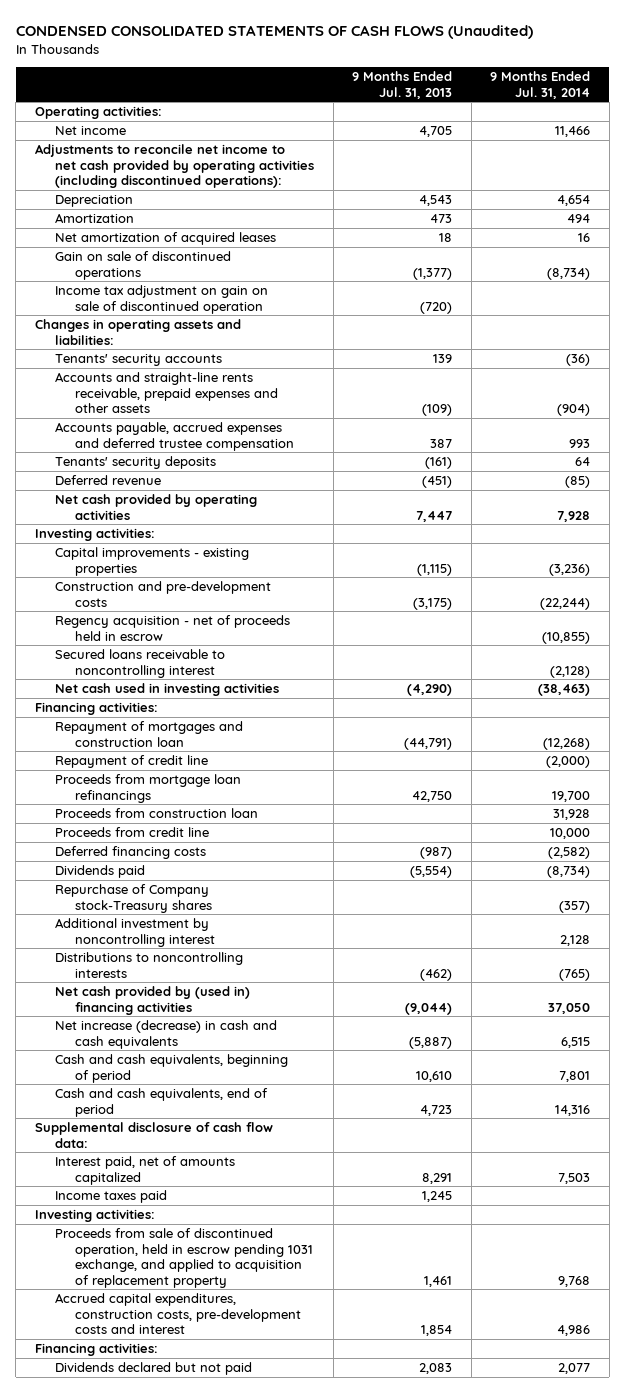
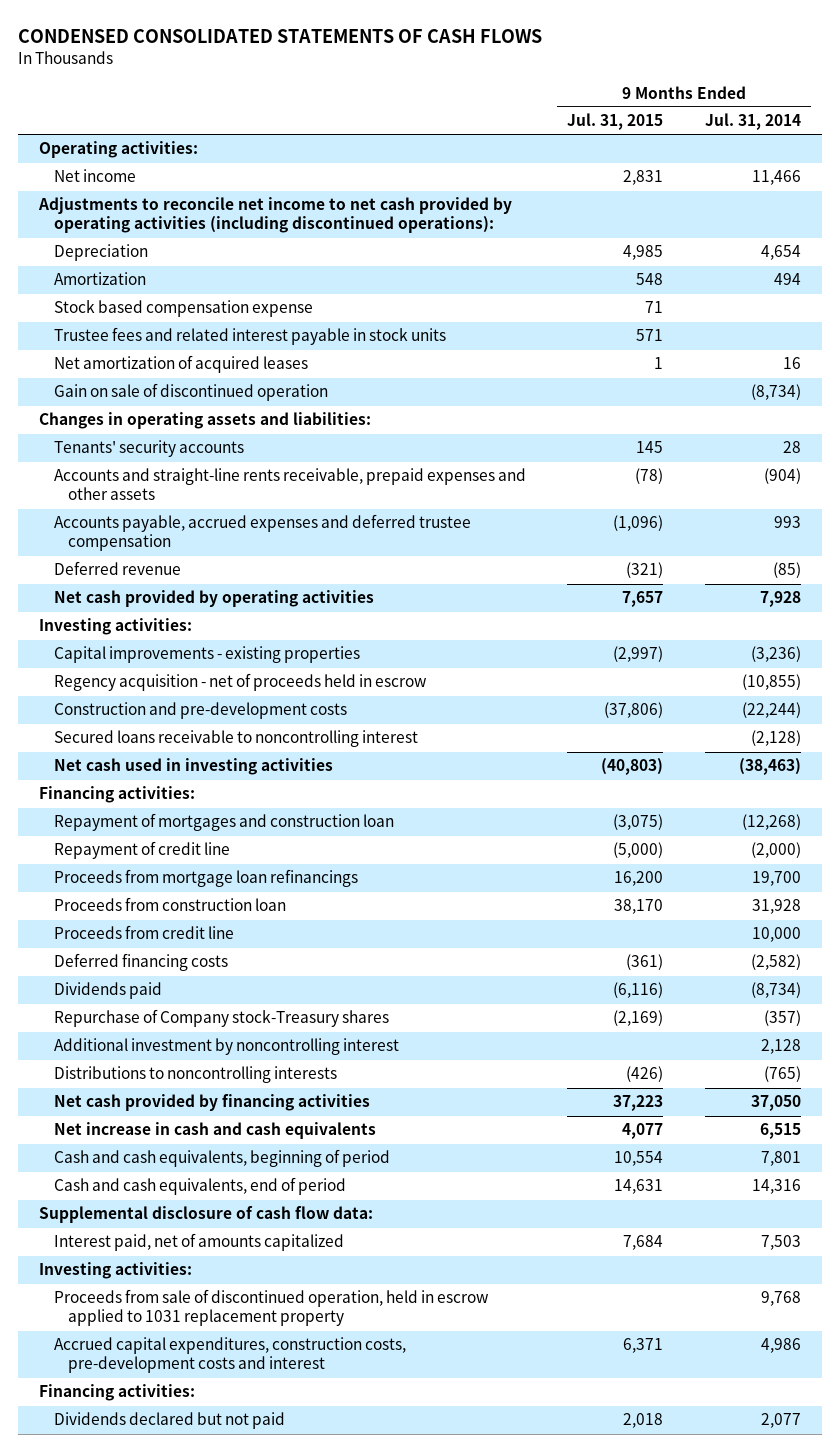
[15,25,533,40] CONDENSED CONSOLIDATED STATEMENTS OF CASH FLOWS (Unaudited) -> [18,28,543,43] CONDENSED CONSOLIDATED STATEMENTS OF CASH FLOWS
[352,71,453,99] 9 Months Ended Jul. 31, 2013 -> none
none -> [567,113,664,131] Jul. 31, 2015
none -> [53,300,313,318] Stock based compensation expense
none -> [53,327,446,346] Trustee fees and related interest payable in stock units
[55,285,269,314] Income tax adjustment on gain on sale of discontinued operation -> none
[55,251,232,280] Gain on sale of discontinued operations -> [53,383,328,402] Gain on sale of discontinued operation
[566,354,591,367] (36) -> [783,441,802,454] 28
[55,456,217,470] Tenants' security deposits -> none
[55,581,272,607] Construction and pre-development costs -> [53,702,347,720] Construction and pre-development costs
[55,986,251,1015] Net cash provided by (used in) financing activities -> [53,1094,370,1112] Net cash provided by financing activities
[55,1020,278,1049] Net increase (decrease) in cash and cash equivalents -> [53,1122,376,1140] Net increase in cash and cash equivalents
[55,1190,168,1204] Income taxes paid -> none
[55,1228,314,1288] Proceeds from sale of discontinued operation, held in escrow pending 1031 exchange, and applied to acquisition of replacement property -> [53,1289,489,1327] Proceeds from sale of discontinued operation, held in escrow applied to 1031 replacement property

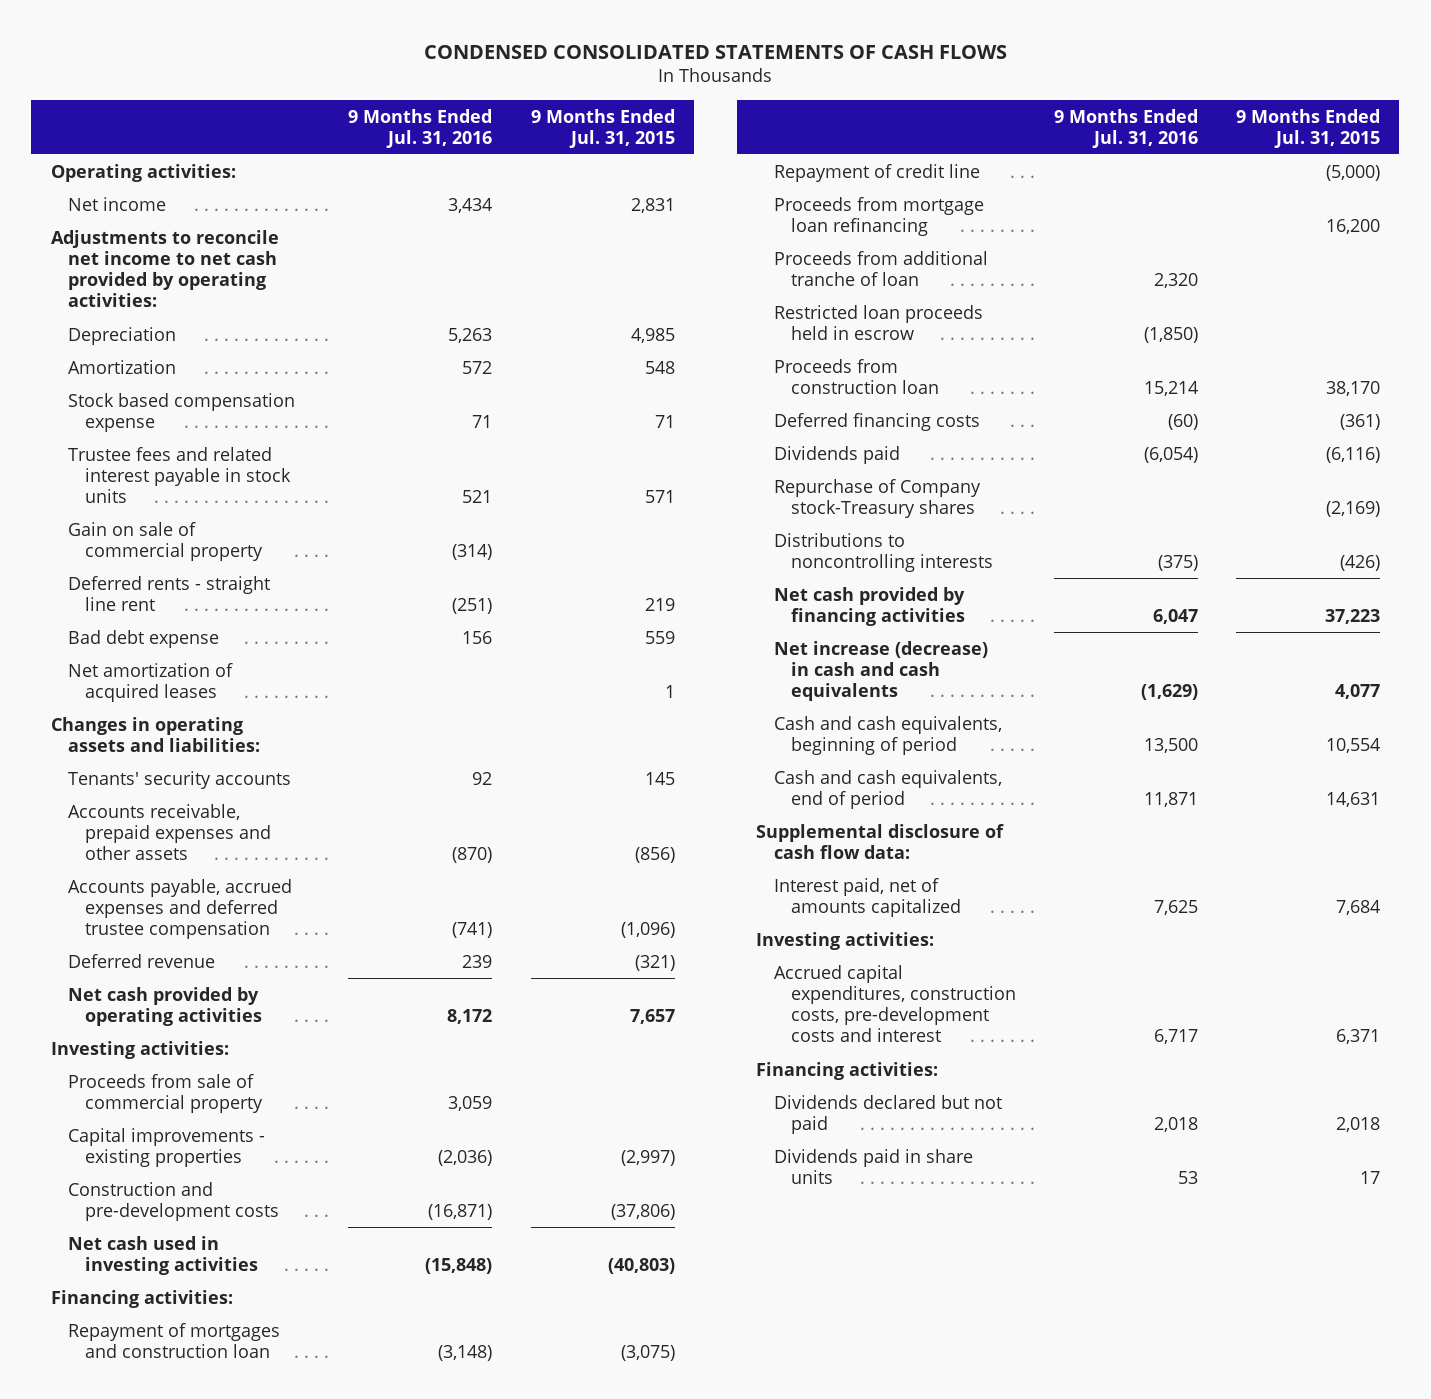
[705,113,802,131] Jul. 31, 2014 -> none
none -> [348,108,493,148] 9 Months Ended Jul. 31, 2016
[38,197,513,234] Adjustments to reconcile net income to net cash provided by operating activities (including discontinued operations): -> [50,229,279,308] Adjustments to reconcile net income to net cash provided by operating activities:
none -> [67,521,264,561] Gain on sale of commercial property
none -> [67,575,270,611] Deferred rents - straight line rent
none -> [67,629,219,648] Bad debt expense
[53,383,328,402] Gain on sale of discontinued operation -> none
[53,468,526,501] Accounts and straight-line rents receivable, prepaid expenses and other assets -> [67,803,272,861] Accounts receivable, prepaid expenses and other assets
[635,468,664,485] (78) -> [634,847,675,864] (856)
none -> [67,1073,264,1113] Proceeds from sale of commercial property
[53,673,427,692] Regency acquisition - net of proceeds held in escrow -> none
[53,730,418,748] Secured loans receivable to noncontrolling interest -> none
[53,869,358,888] Proceeds from mortgage loan refinancings -> [773,196,984,236] Proceeds from mortgage loan refinancing
none -> [773,250,988,286] Proceeds from additional tranche of loan
none -> [773,304,983,340] Restricted loan proceeds held in escrow
[53,925,234,940] Proceeds from credit line -> none
[53,1038,399,1056] Additional investment by noncontrolling interest -> none
[53,1122,376,1140] Net increase in cash and cash equivalents -> [773,640,988,702] Net increase (decrease) in cash and cash equivalents
[53,1289,489,1327] Proceeds from sale of discontinued operation, held in escrow applied to 1031 replacement property -> none
none -> [773,1148,973,1184] Dividends paid in share units

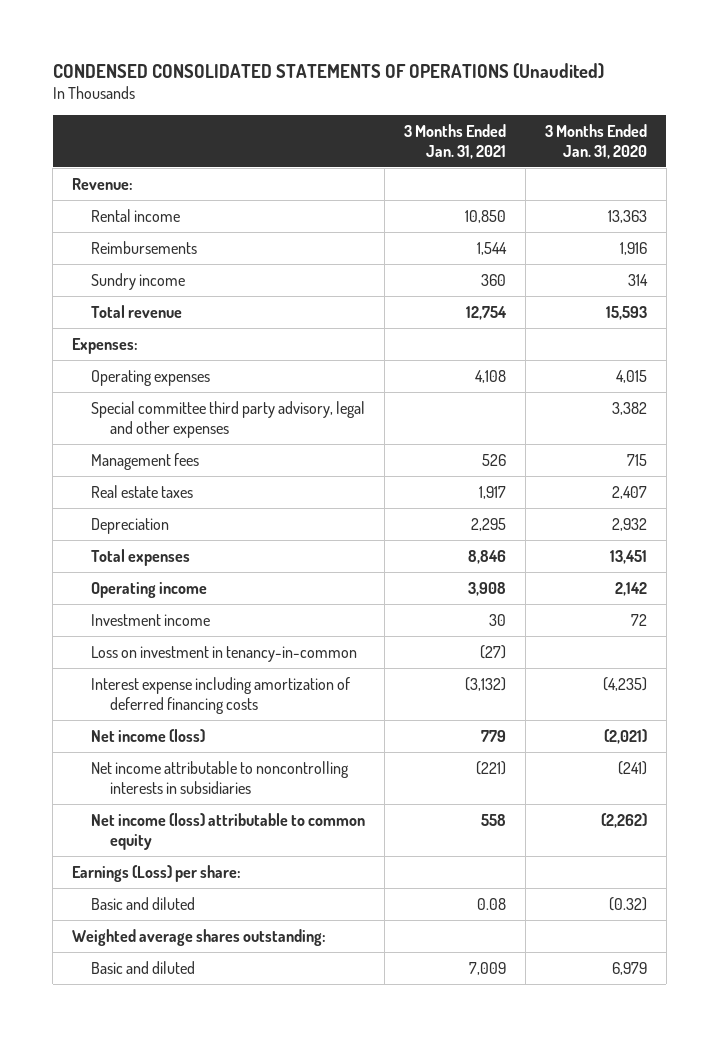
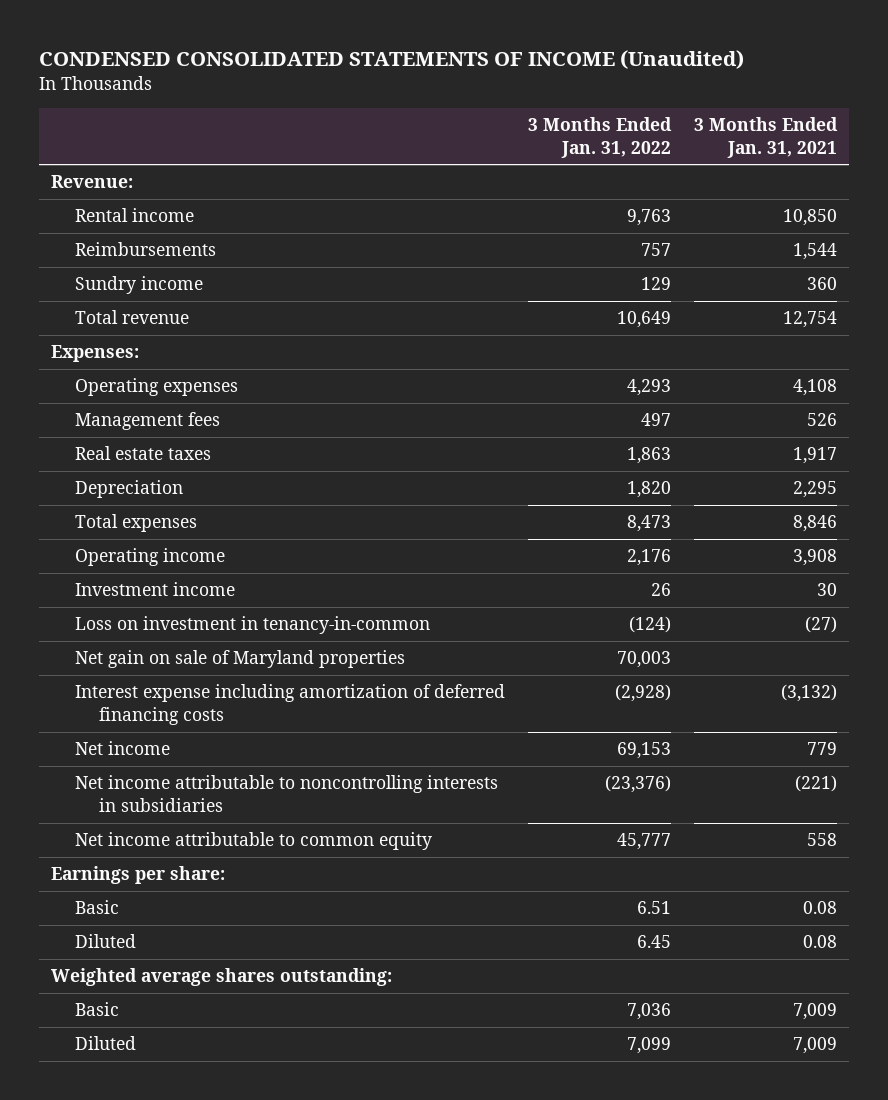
[52,62,604,79] CONDENSED CONSOLIDATED STATEMENTS OF OPERATIONS (Unaudited) -> [38,50,744,70] CONDENSED CONSOLIDATED STATEMENTS OF INCOME (Unaudited)
[544,124,647,160] 3 Months Ended Jan. 31, 2020 -> none
none -> [527,117,672,158] 3 Months Ended Jan. 31, 2022
[91,400,366,438] Special committee third party advisory, legal and other expenses -> none
none -> [74,650,405,669] Net gain on sale of Maryland properties
[91,728,206,742] Net income (loss) -> [74,741,170,756] Net income
[91,896,196,910] Basic and diluted -> none
[91,812,366,850] Net income (loss) attributable to common equity -> [74,832,432,851] Net income attributable to common equity
[72,864,242,882] Earnings (Loss) per share: -> [50,866,225,885] Earnings per share:
none -> [74,900,119,915] Basic
none -> [74,934,136,949] Diluted
[91,960,196,974] Basic and diluted -> none
none -> [74,1002,119,1017] Basic
none -> [74,1036,136,1051] Diluted

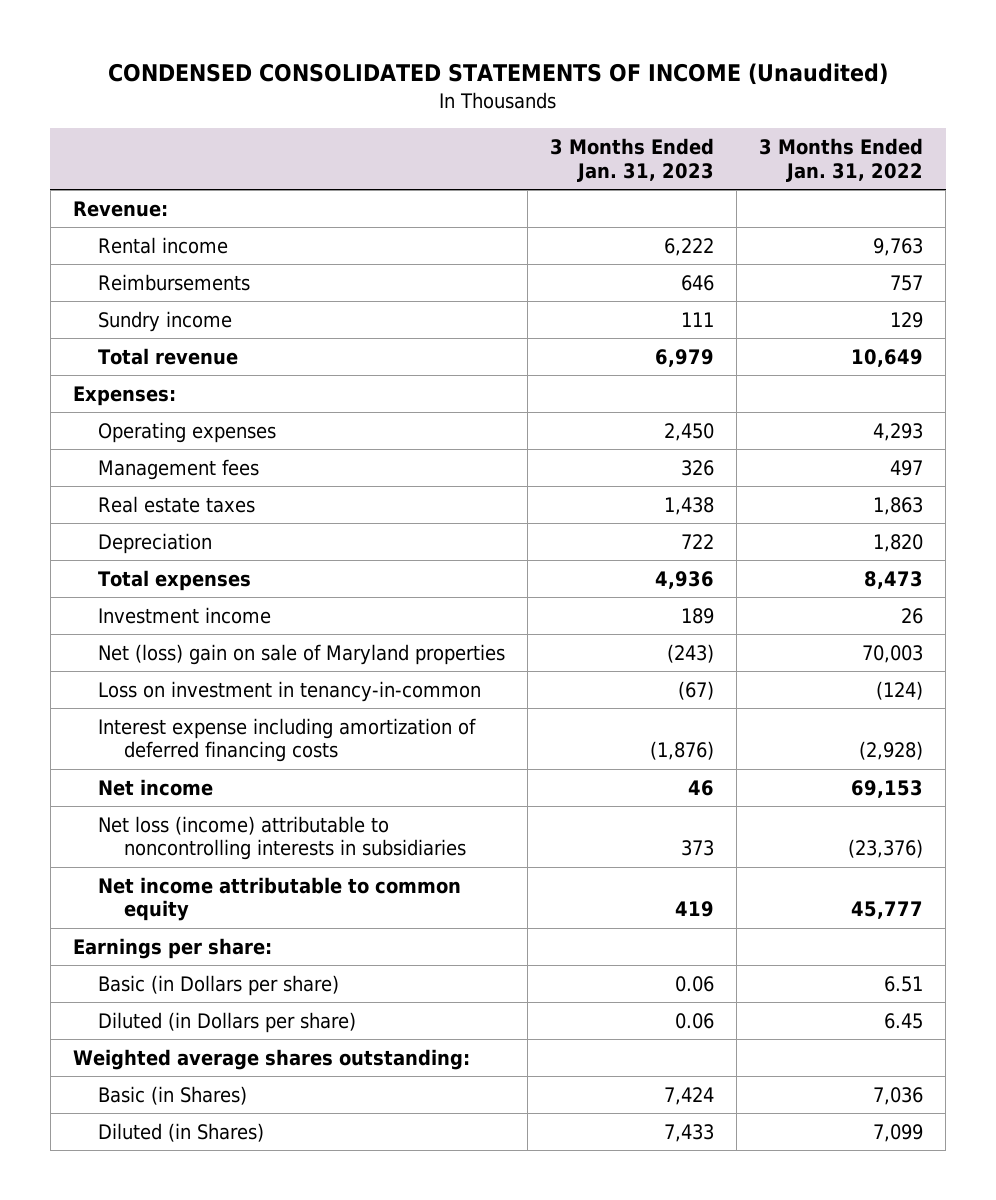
[694,117,839,158] 3 Months Ended Jan. 31, 2021 -> none
none -> [550,138,715,182] 3 Months Ended Jan. 31, 2023
[74,548,225,567] Operating income -> none
none -> [98,643,506,665] Net (loss) gain on sale of Maryland properties
[74,650,405,669] Net gain on sale of Maryland properties -> none
[74,775,498,812] Net income attributable to noncontrolling interests in subsidiaries -> [98,815,466,861] Net loss (income) attributable to noncontrolling interests in subsidiaries
[74,900,119,915] Basic -> [98,974,340,996] Basic (in Dollars per share)
[74,934,136,949] Diluted -> [98,1011,357,1033] Diluted (in Dollars per share)
[74,1002,119,1017] Basic -> [98,1085,248,1105] Basic (in Shares)
[74,1036,136,1051] Diluted -> [98,1122,265,1142] Diluted (in Shares)

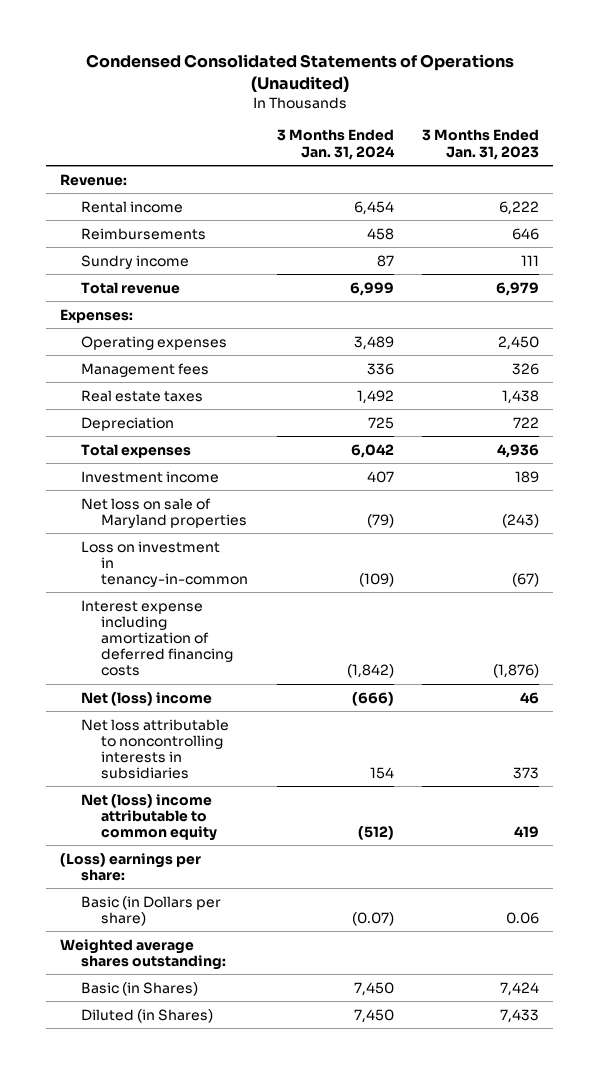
[108,63,889,86] CONDENSED CONSOLIDATED STATEMENTS OF INCOME (Unaudited) -> [85,54,514,93] Condensed Consolidated Statements of Operations (Unaudited)
[759,138,924,182] 3 Months Ended Jan. 31, 2022 -> none
none -> [276,129,395,160] 3 Months Ended Jan. 31, 2024
[98,643,506,665] Net (loss) gain on sale of Maryland properties -> [80,497,248,528] Net loss on sale of Maryland properties
[98,778,214,796] Net income -> [80,691,212,706] Net (loss) income
[98,815,466,861] Net loss (income) attributable to noncontrolling interests in subsidiaries -> [80,718,229,780] Net loss attributable to noncontrolling interests in subsidiaries
[98,876,462,922] Net income attributable to common equity -> [80,793,218,841] Net (loss) income attributable to common equity
[72,937,272,959] Earnings per share: -> [59,852,201,881] (Loss) earnings per share:
[98,1011,357,1033] Diluted (in Dollars per share) -> none

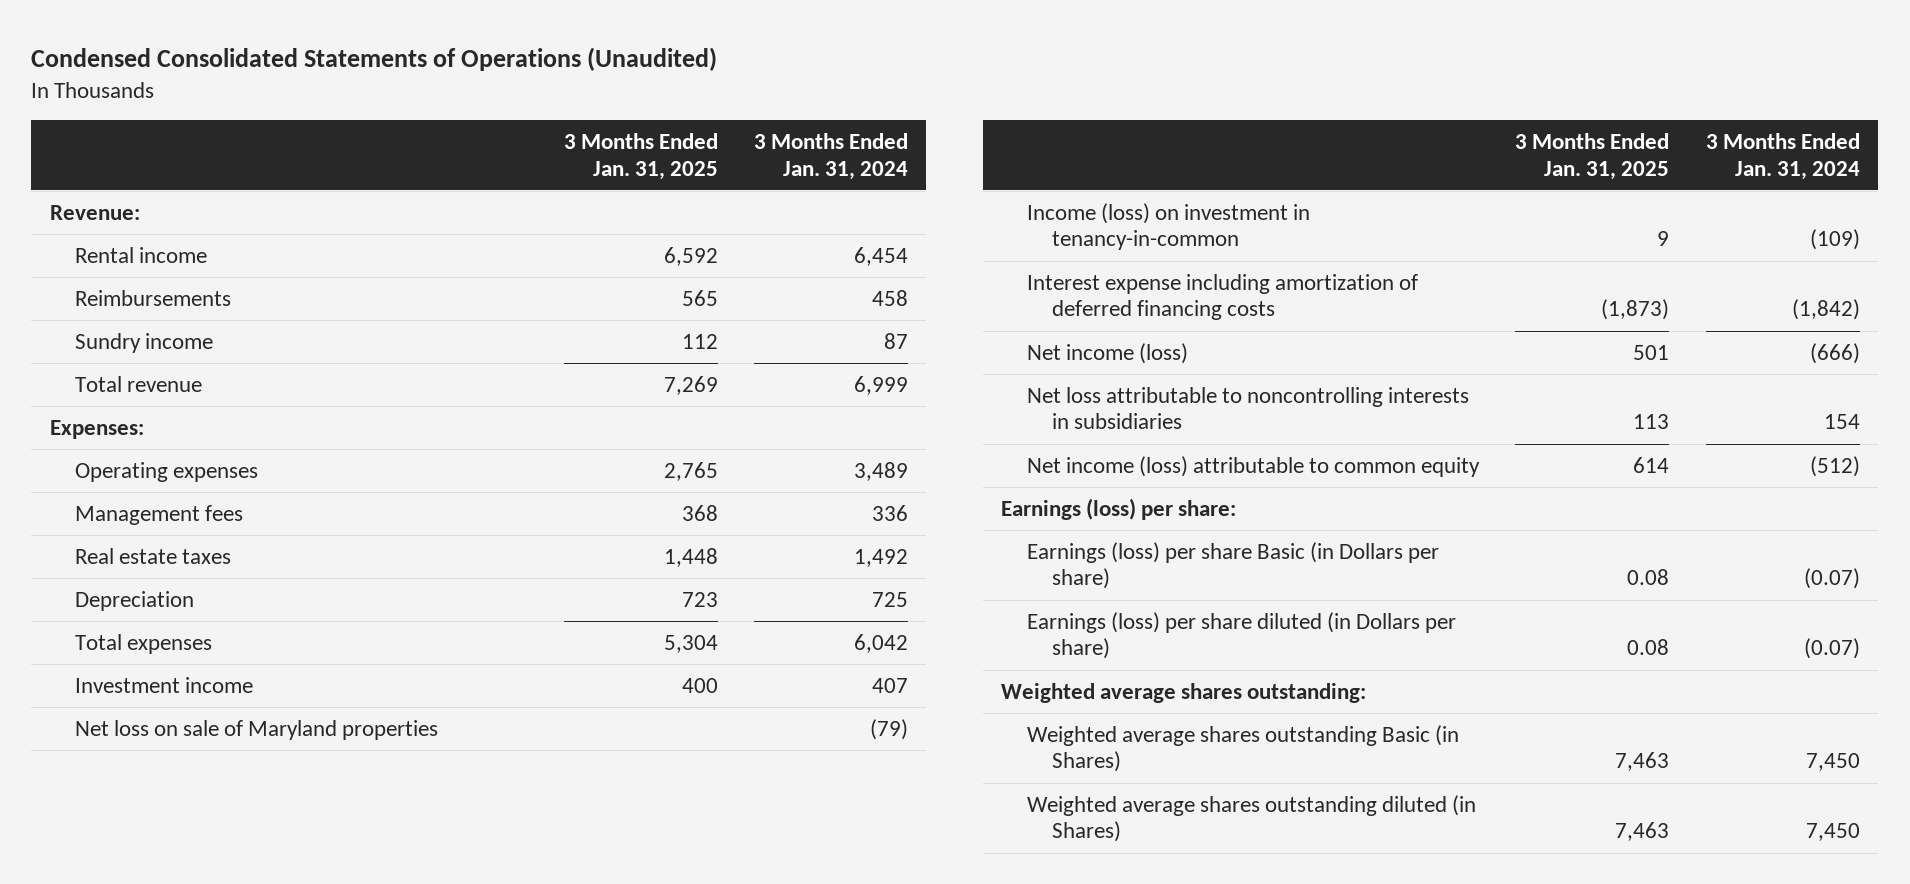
[422,129,540,160] 3 Months Ended Jan. 31, 2023 -> none
none -> [563,133,718,180] 3 Months Ended Jan. 31, 2025
[80,540,249,587] Loss on investment in tenancy-in-common -> [1026,203,1310,251] Income (loss) on investment in tenancy-in-common
[80,691,212,706] Net (loss) income -> [1026,343,1188,365] Net income (loss)
[80,793,218,841] Net (loss) income attributable to common equity -> [1026,456,1480,478] Net income (loss) attributable to common equity
[59,852,201,881] (Loss) earnings per share: -> [1001,498,1237,521] Earnings (loss) per share:
[80,895,221,926] Basic (in Dollars per share) -> [1026,542,1439,590] Earnings (loss) per share Basic (in Dollars per share)
none -> [1026,612,1456,660] Earnings (loss) per share diluted (in Dollars per share)
[80,981,198,996] Basic (in Shares) -> [1026,725,1459,773] Weighted average shares outstanding Basic (in Shares)
[80,1008,213,1023] Diluted (in Shares) -> [1026,795,1476,843] Weighted average shares outstanding diluted (in Shares)

